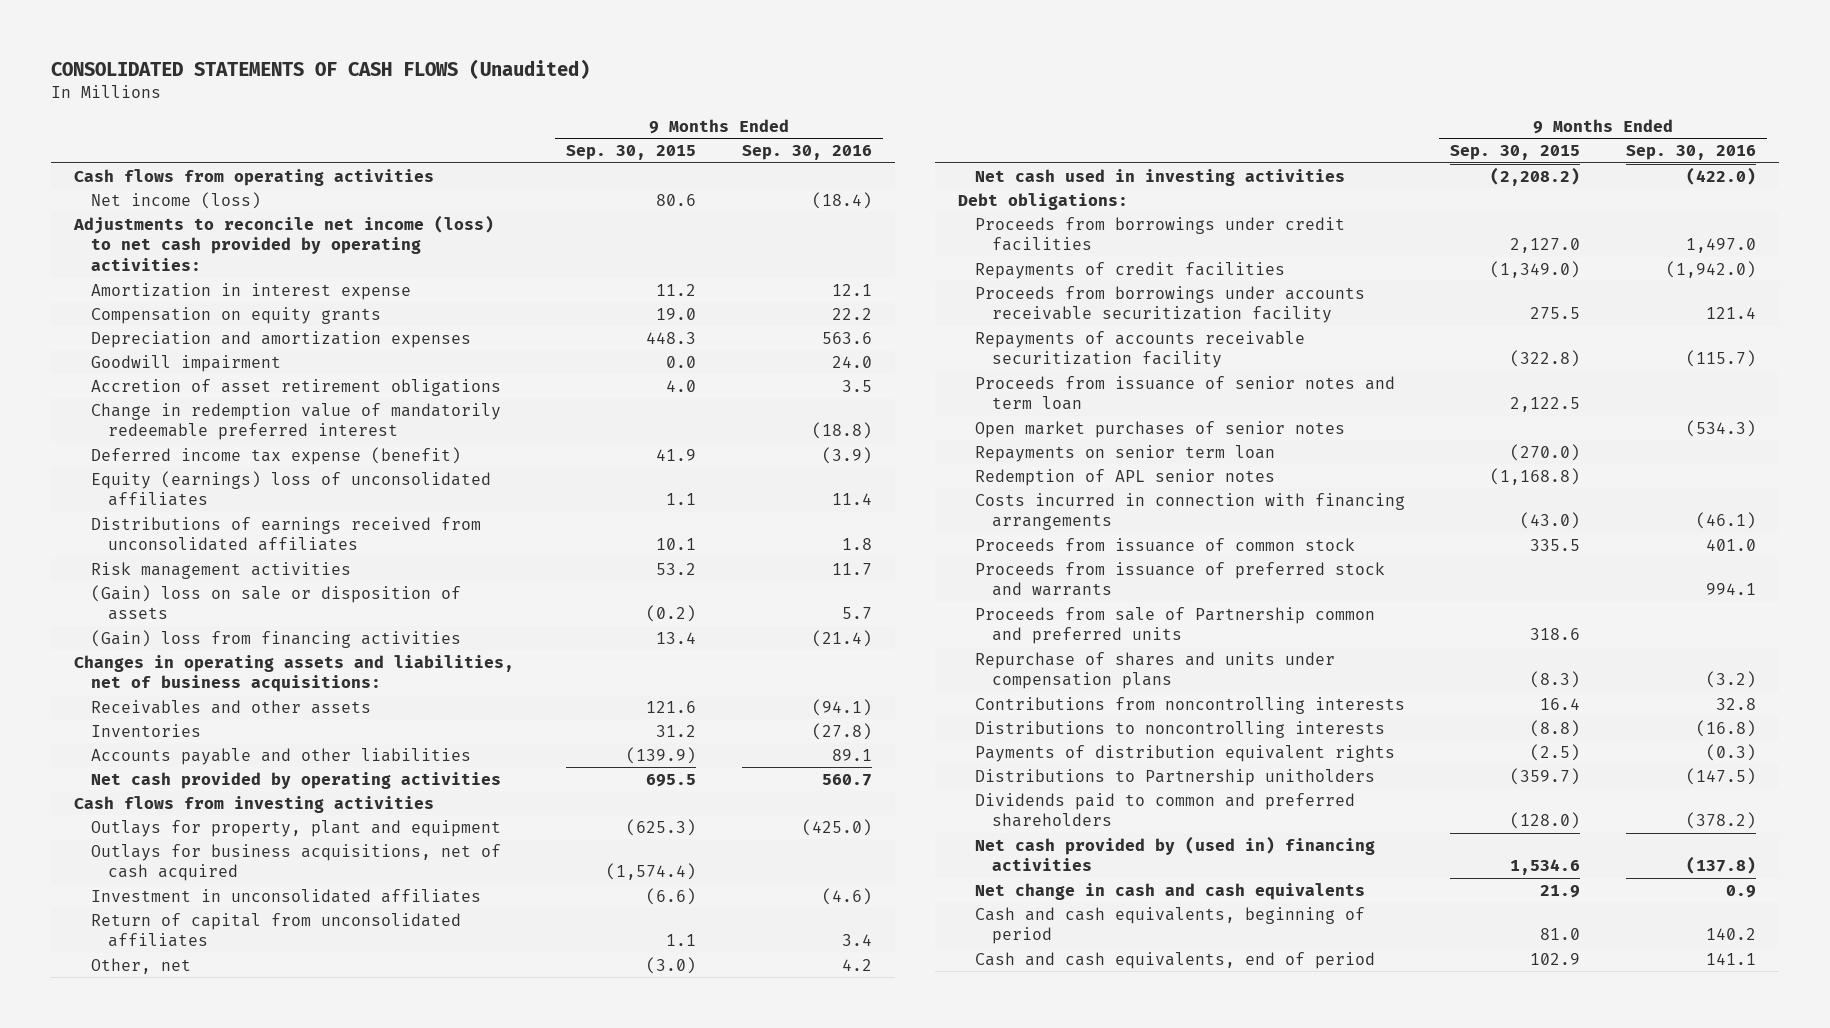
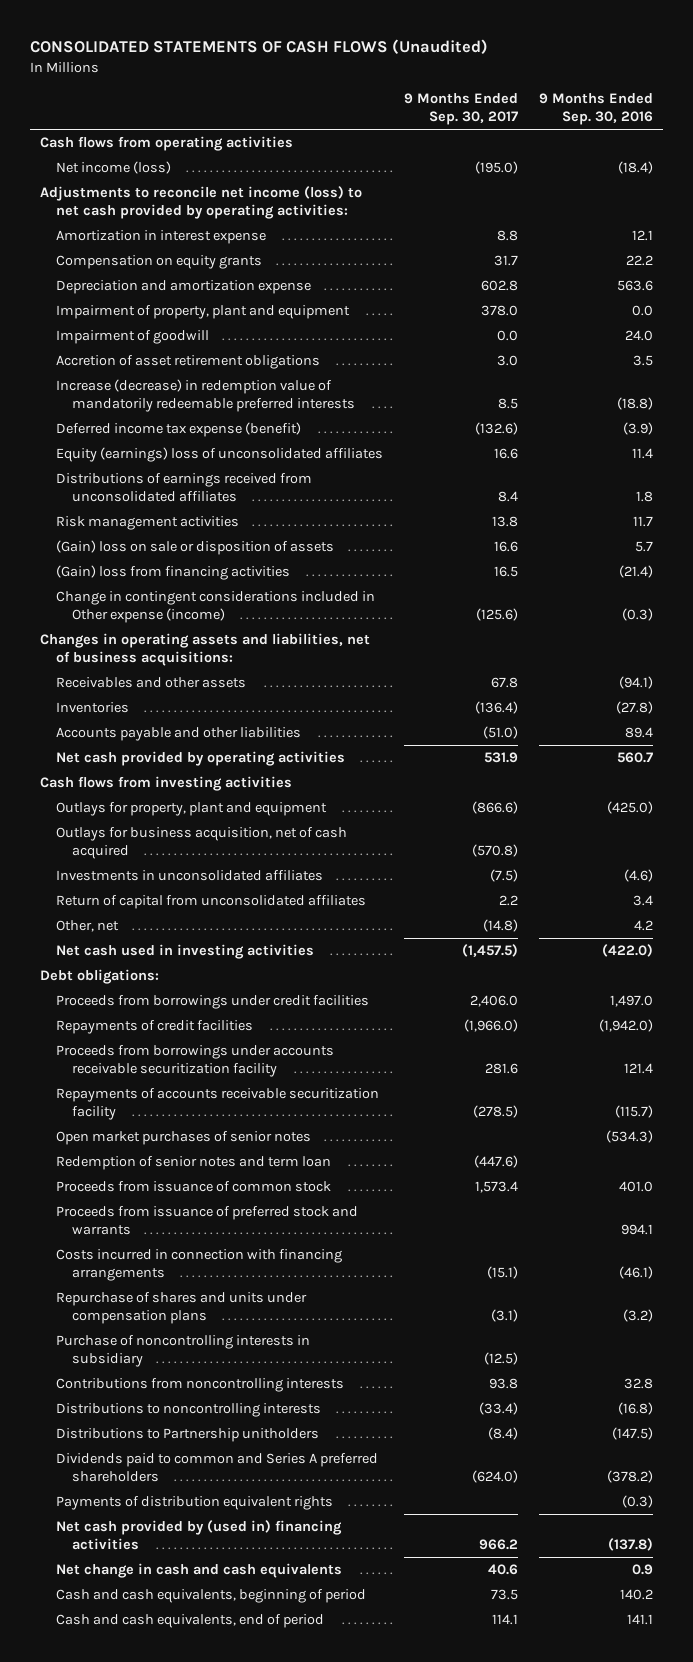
[566,145,697,161] Sep. 30, 2015 -> none
none -> [403,93,518,125] 9 Months Ended Sep. 30, 2017
[90,330,471,348] Depreciation and amortization expenses -> [55,280,311,295] Depreciation and amortization expense
none -> [55,305,350,320] Impairment of property, plant and equipment
[90,354,281,372] Goodwill impairment -> [55,330,209,345] Impairment of goodwill
[90,402,501,441] Change in redemption value of mandatorily redeemable preferred interest -> [55,379,355,412] Increase (decrease) in redemption value of mandatorily redeemable preferred interests
none -> [55,591,375,623] Change in contingent considerations included in Other expense (income)
[831,748,872,761] 89.1 -> [624,727,653,739] 89.4
[90,843,501,882] Outlays for business acquisitions, net of cash acquired -> [55,827,347,859] Outlays for business acquisition, net of cash acquired
[90,888,481,903] Investment in unconsolidated affiliates -> [55,870,323,882] Investments in unconsolidated affiliates
[974,375,1395,411] Proceeds from issuance of senior notes and term loan -> none
[974,444,1275,462] Repayments on senior term loan -> none
[974,468,1275,486] Redemption of APL senior notes -> [55,1156,331,1171] Redemption of senior notes and term loan
[974,606,1375,645] Proceeds from sale of Partnership common and preferred units -> none
[974,492,1405,531] Costs incurred in connection with financing arrangements -> [55,1249,342,1281] Costs incurred in connection with financing arrangements
none -> [55,1335,310,1367] Purchase of noncontrolling interests in subsidiary
[974,792,1355,828] Dividends paid to common and preferred shareholders -> [55,1453,378,1482] Dividends paid to common and Series A preferred shareholders
[974,744,1395,762] Payments of distribution equivalent rights -> [55,1496,333,1511] Payments of distribution equivalent rights

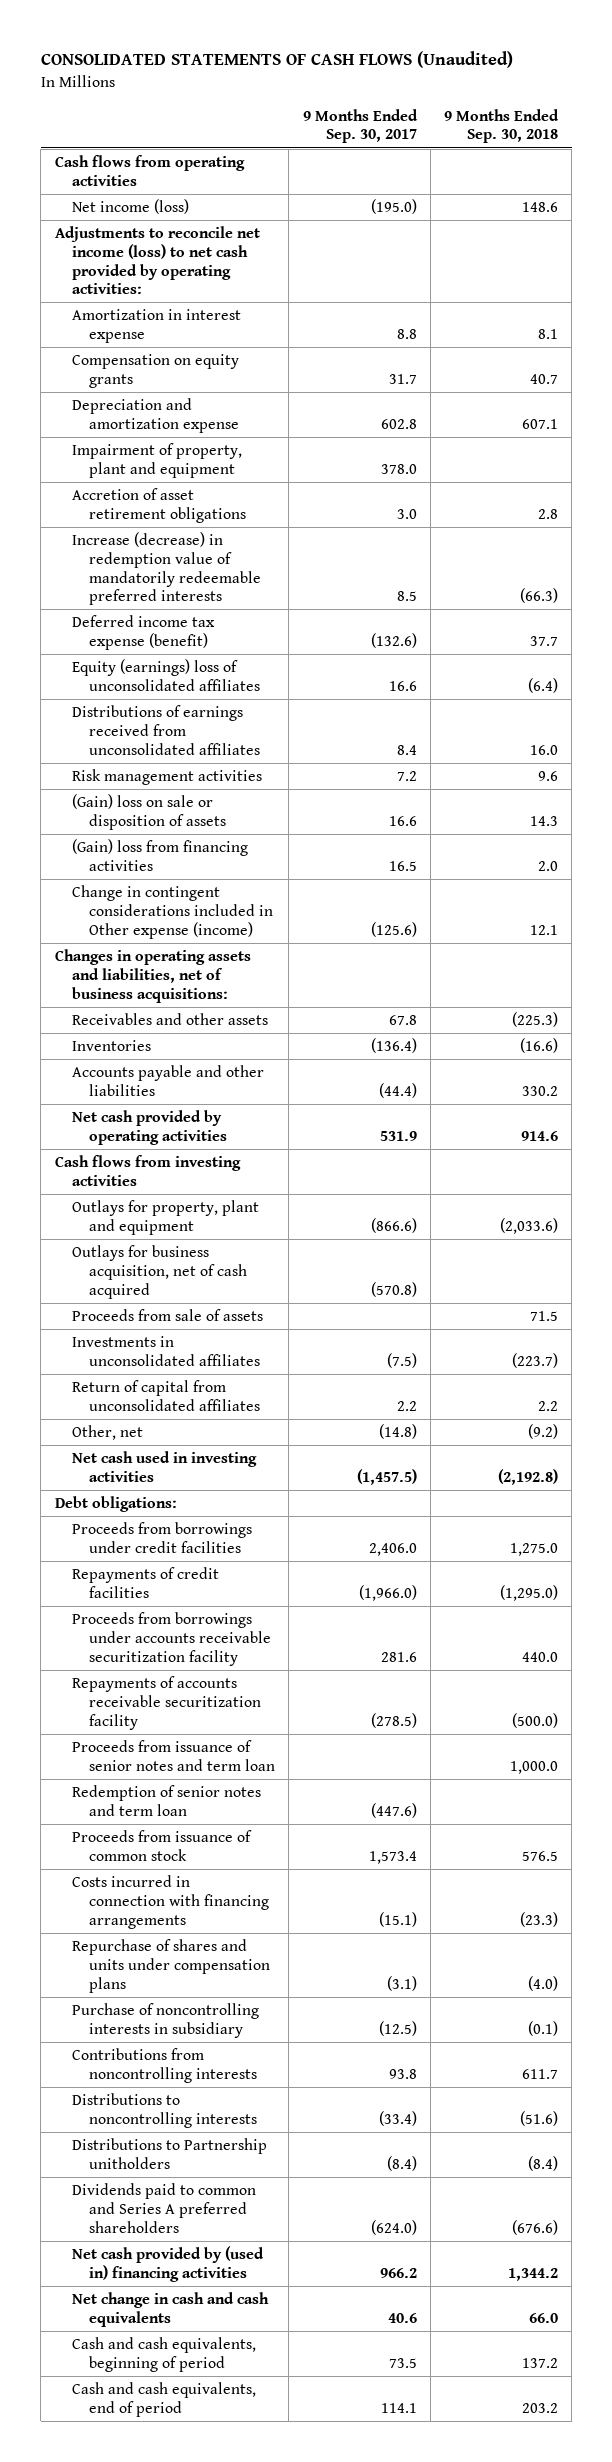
[538,93,653,125] 9 Months Ended Sep. 30, 2016 -> none
none -> [443,108,559,144] 9 Months Ended Sep. 30, 2018
[55,330,209,345] Impairment of goodwill -> none
[491,516,518,528] 13.8 -> [396,770,417,781] 7.2
[482,726,518,740] (51.0) -> [378,1082,417,1098] (44.4)
none -> [71,1308,263,1321] Proceeds from sale of assets
[55,1131,311,1146] Open market purchases of senior notes -> none
none -> [71,1739,276,1771] Proceeds from issuance of senior notes and term loan
[55,1206,358,1235] Proceeds from issuance of preferred stock and warrants -> none
[55,1496,333,1511] Payments of distribution equivalent rights -> none

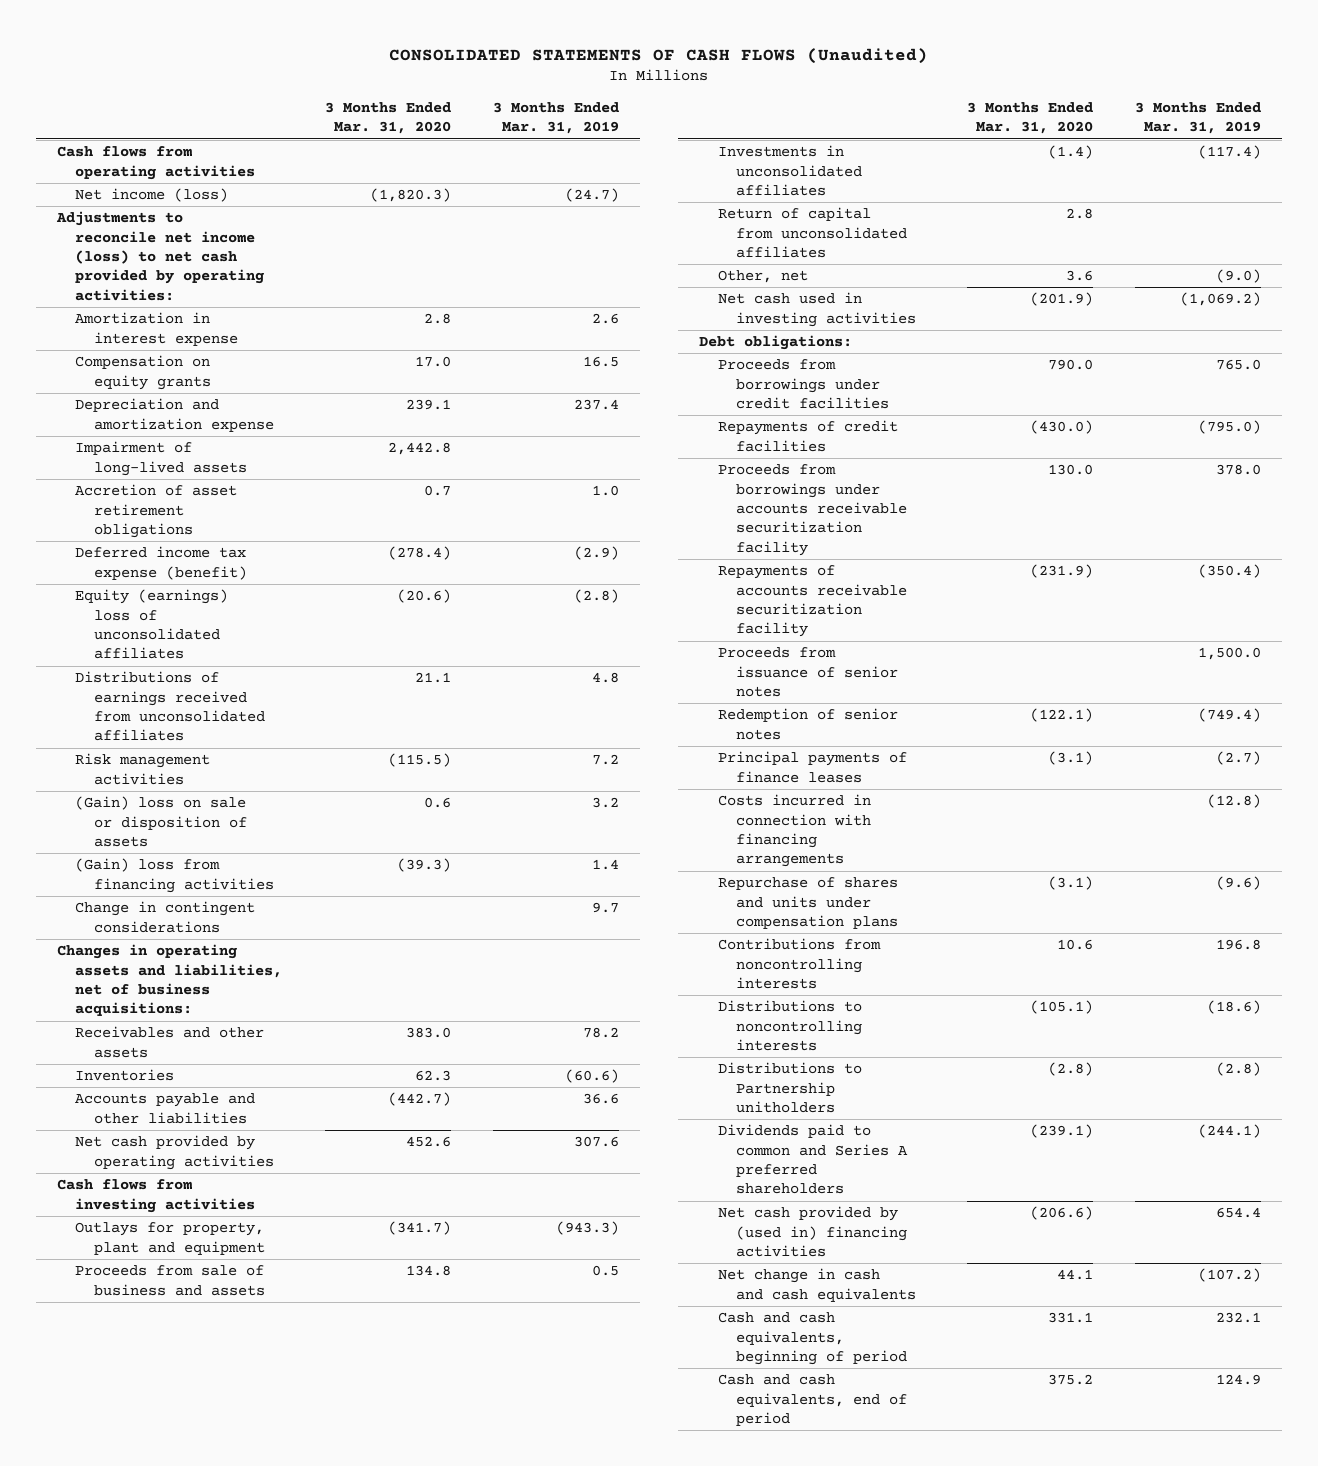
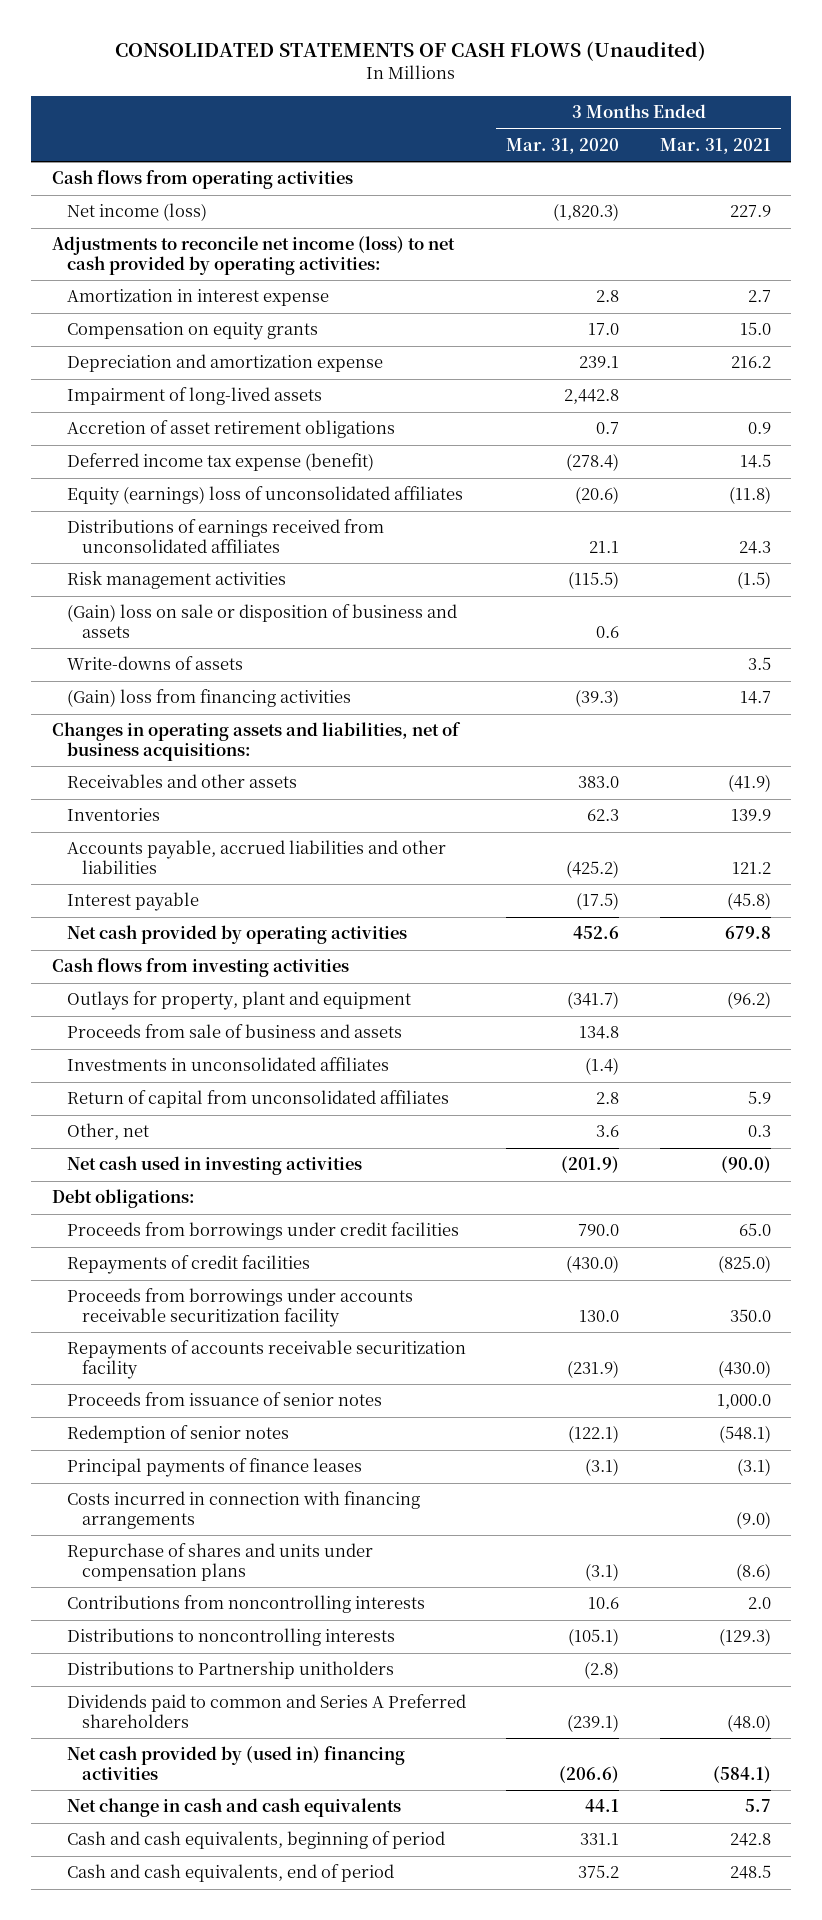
[492,101,619,135] 3 Months Ended Mar. 31, 2019 -> none
none -> [659,137,771,154] Mar. 31, 2021
[75,796,247,848] (Gain) loss on sale or disposition of assets -> [66,604,457,638] (Gain) loss on sale or disposition of business and assets
none -> [66,656,243,671] Write-downs of assets
[75,901,256,933] Change in contingent considerations -> none
[75,1093,256,1124] Accounts payable and other liabilities -> [66,840,446,874] Accounts payable, accrued liabilities and other liabilities
[387,1092,451,1107] (442.7) -> [566,859,620,878] (425.2)
none -> [66,892,199,912] Interest payable
[717,1124,909,1195] Dividends paid to common and Series A preferred shareholders -> [66,1694,466,1728] Dividends paid to common and Series A Preferred shareholders

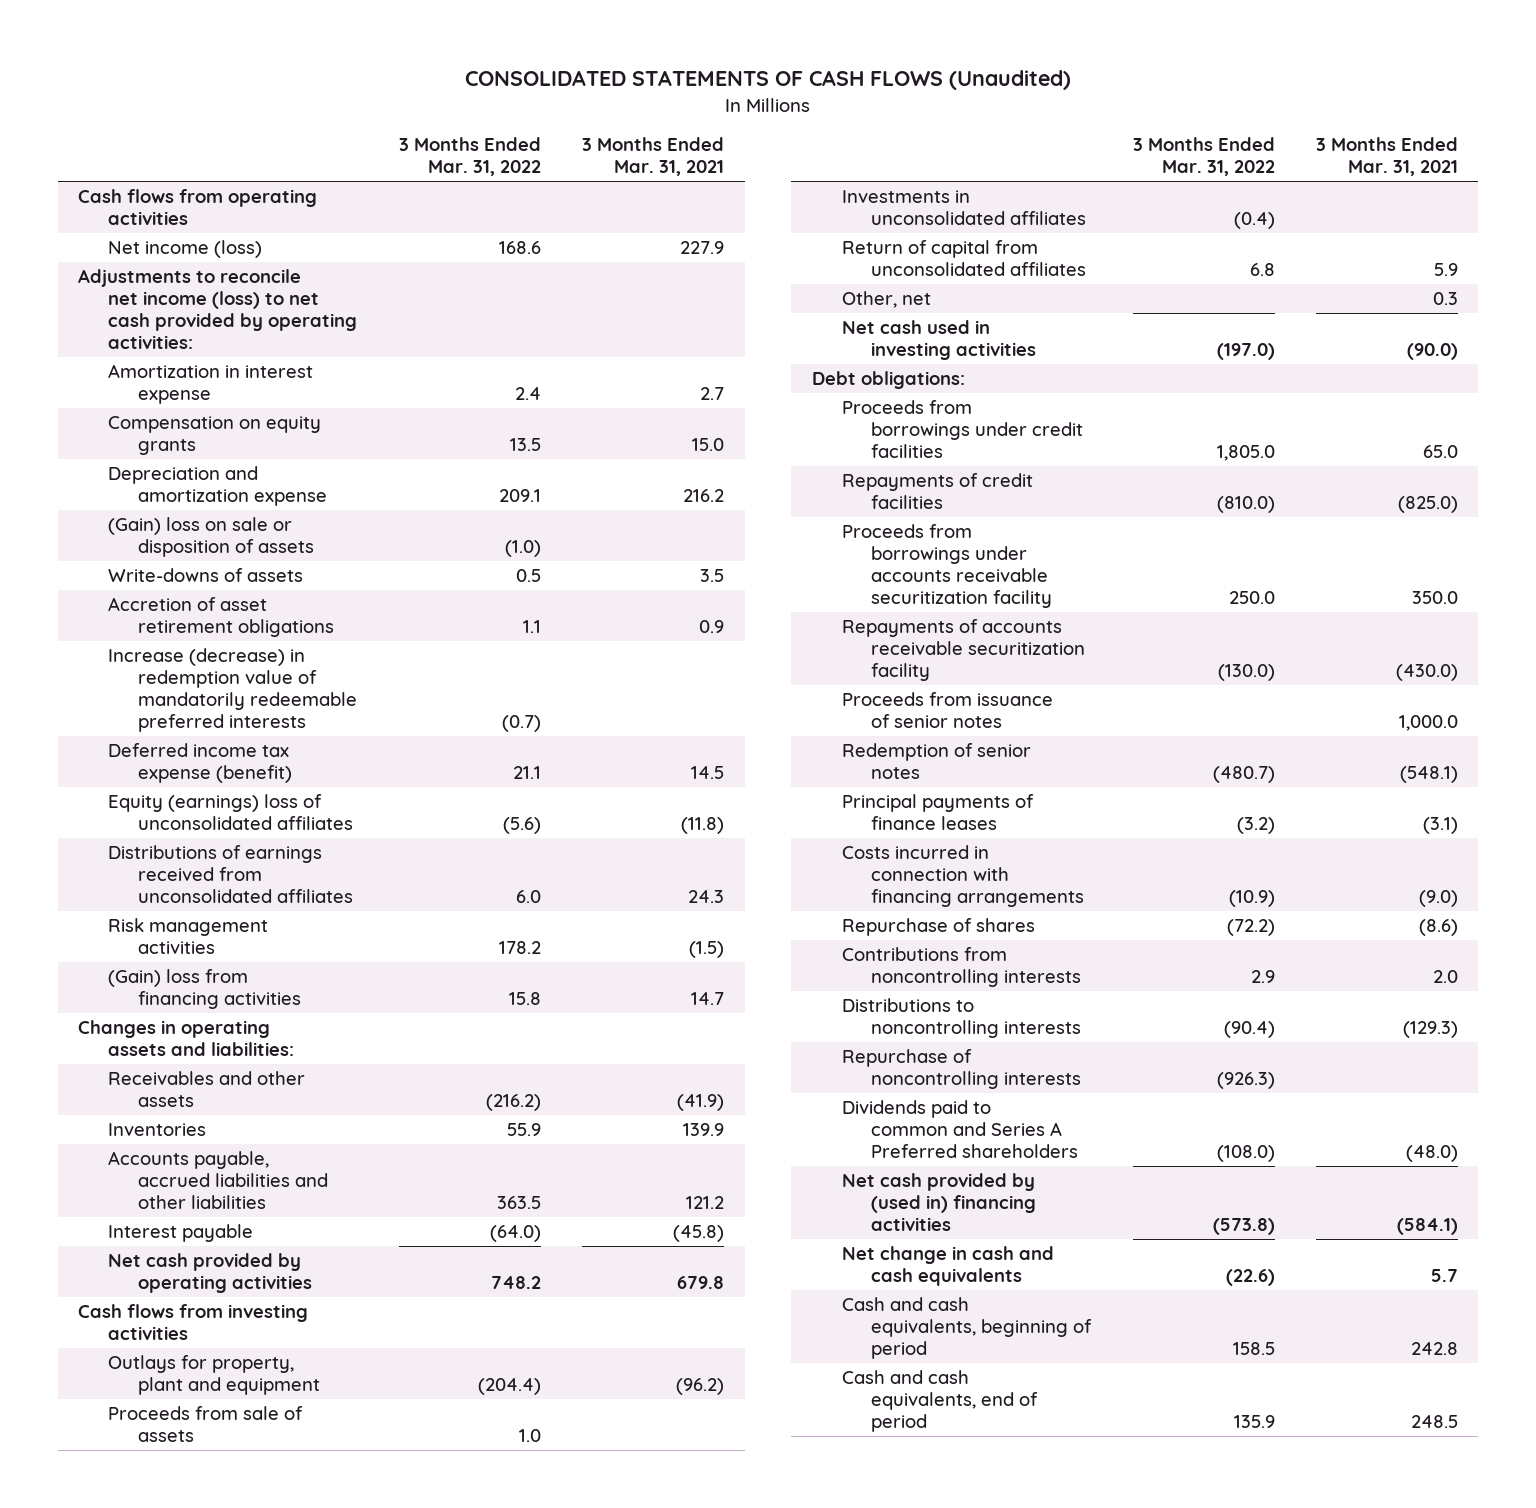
[506,137,620,154] Mar. 31, 2020 -> none
none -> [398,137,541,177] 3 Months Ended Mar. 31, 2022
[66,387,322,406] Impairment of long-lived assets -> none
none -> [107,517,314,557] (Gain) loss on sale or disposition of assets
[66,656,243,671] Write-downs of assets -> [107,568,303,583] Write-downs of assets
none -> [107,648,357,732] Increase (decrease) in redemption value of mandatorily redeemable preferred interests
[66,604,457,638] (Gain) loss on sale or disposition of business and assets -> none
[51,722,461,761] Changes in operating assets and liabilities, net of business acquisitions: -> [78,1020,294,1056] Changes in operating assets and liabilities:
[66,1024,402,1039] Proceeds from sale of business and assets -> [107,1406,303,1442] Proceeds from sale of assets
[66,1543,373,1581] Repurchase of shares and units under compensation plans -> [841,918,1035,937] Repurchase of shares
[66,1661,394,1680] Distributions to Partnership unitholders -> none
none -> [841,1049,1082,1089] Repurchase of noncontrolling interests

